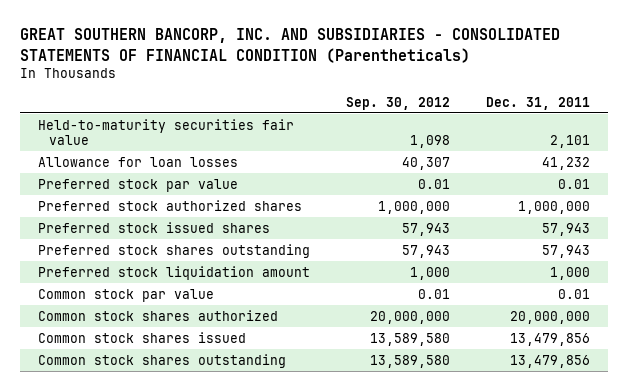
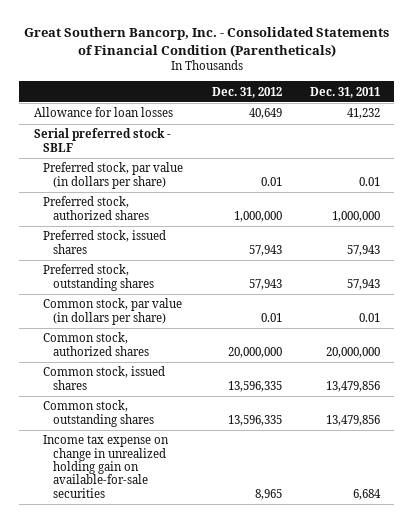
[20,28,561,63] GREAT SOUTHERN BANCORP, INC. AND SUBSIDIARIES - CONSOLIDATED STATEMENTS OF FINANCIAL CONDITION (Parentheticals) -> [23,27,389,57] Great Southern Bancorp, Inc. - Consolidated Statements of Financial Condition (Parentheticals)
[346,96,451,110] Sep. 30, 2012 -> none
none -> [211,86,282,98] Dec. 31, 2012
[38,118,295,146] Held-to-maturity securities fair value -> none
[38,265,311,280] Preferred stock liquidation amount -> none
none -> [33,128,171,152] Serial preferred stock - SBLF
[38,178,239,192] Preferred stock par value -> [43,162,184,189] Preferred stock, par value (in dollars per share)
[38,199,303,211] Preferred stock authorized shares -> [43,196,149,220] Preferred stock, authorized shares
[38,221,271,233] Preferred stock issued shares -> [43,230,167,254] Preferred stock, issued shares
[38,243,311,258] Preferred stock shares outstanding -> [43,264,154,291] Preferred stock, outstanding shares
[38,288,215,302] Common stock par value -> [43,298,183,325] Common stock, par value (in dollars per share)
[38,309,279,321] Common stock shares authorized -> [43,332,149,356] Common stock, authorized shares
[38,331,247,343] Common stock shares issued -> [43,366,166,390] Common stock, issued shares
[38,353,287,368] Common stock shares outstanding -> [43,400,154,427] Common stock, outstanding shares
none -> [43,435,170,498] Income tax expense on change in unrealized holding gain on available-for-sale securities

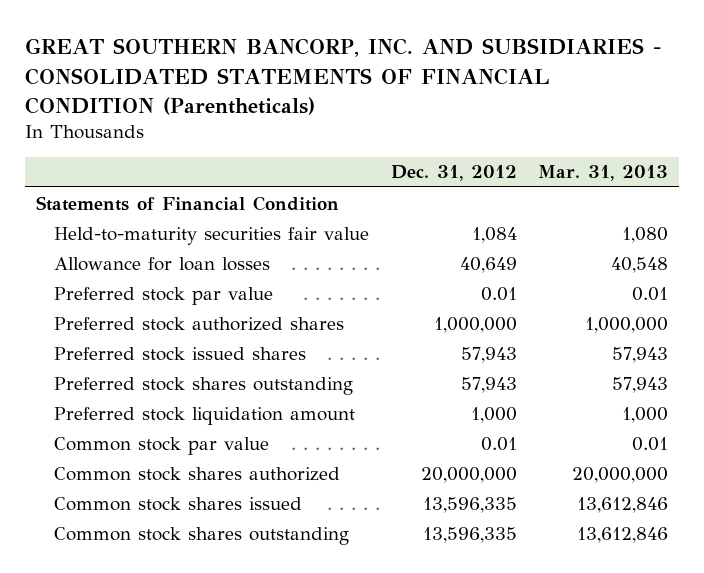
[23,27,389,57] Great Southern Bancorp, Inc. - Consolidated Statements of Financial Condition (Parentheticals) -> [25,38,662,115] GREAT SOUTHERN BANCORP, INC. AND SUBSIDIARIES - CONSOLIDATED STATEMENTS OF FINANCIAL CONDITION (Parentheticals)
[310,86,381,98] Dec. 31, 2011 -> none
none -> [538,165,669,182] Mar. 31, 2013
none -> [36,195,340,211] Statements of Financial Condition
none -> [54,226,370,245] Held-to-maturity securities fair value
[33,128,171,152] Serial preferred stock - SBLF -> none
[43,435,170,498] Income tax expense on change in unrealized holding gain on available-for-sale securities -> none
[43,162,184,189] Preferred stock, par value (in dollars per share) -> [54,286,274,305] Preferred stock par value
[43,196,149,220] Preferred stock, authorized shares -> [54,316,345,331] Preferred stock authorized shares
[43,230,167,254] Preferred stock, issued shares -> [54,346,307,361] Preferred stock issued shares
[43,264,154,291] Preferred stock, outstanding shares -> [54,376,354,395] Preferred stock shares outstanding
none -> [54,406,356,425] Preferred stock liquidation amount
[43,298,183,325] Common stock, par value (in dollars per share) -> [54,436,270,455] Common stock par value
[43,332,149,356] Common stock, authorized shares -> [54,466,341,481] Common stock shares authorized
[43,366,166,390] Common stock, issued shares -> [54,496,303,511] Common stock shares issued
[43,400,154,427] Common stock, outstanding shares -> [54,526,350,545] Common stock shares outstanding

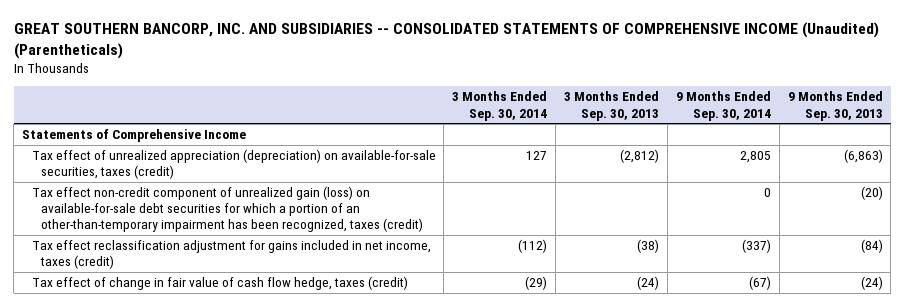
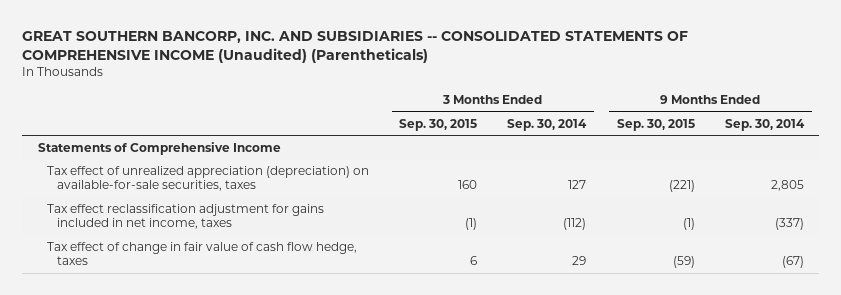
[564,91,660,121] 3 Months Ended Sep. 30, 2013 -> none
[787,91,883,121] 9 Months Ended Sep. 30, 2013 -> none
none -> [399,118,478,131] Sep. 30, 2015
none -> [616,118,695,131] Sep. 30, 2015
[31,186,424,233] Tax effect non-credit component of unrealized gain (loss) on available-for-sale debt securities for which a portion of an other-than-temporary impairment has been recognized, taxes (credit) -> none
[31,149,436,180] Tax effect of unrealized appreciation (depreciation) on available-for-sale securities, taxes (credit) -> [47,165,370,192] Tax effect of unrealized appreciation (depreciation) on available-for-sale securities, taxes
[31,240,431,270] Tax effect reclassification adjustment for gains included in net income, taxes (credit) -> [47,203,325,230] Tax effect reclassification adjustment for gains included in net income, taxes
[31,276,408,291] Tax effect of change in fair value of cash flow hedge, taxes (credit) -> [47,241,358,266] Tax effect of change in fair value of cash flow hedge, taxes
[525,276,548,291] (29) -> [572,256,587,266] 29

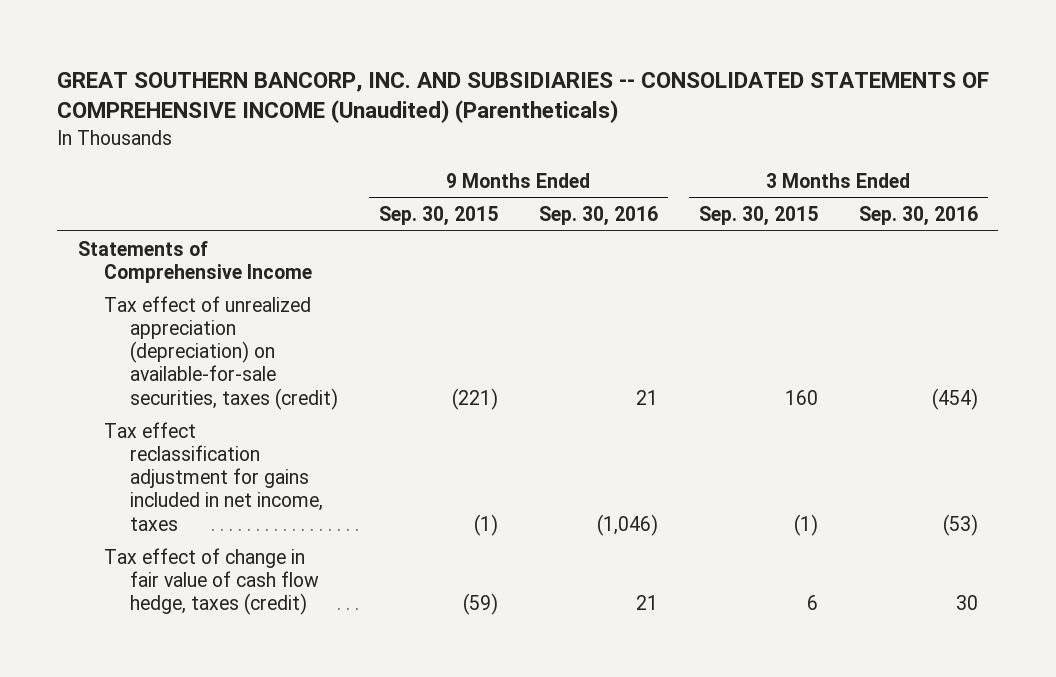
[507,118,588,131] Sep. 30, 2014 -> none
[724,118,805,131] Sep. 30, 2014 -> none
none -> [538,206,658,227] Sep. 30, 2016
none -> [858,206,978,227] Sep. 30, 2016
[47,165,370,192] Tax effect of unrealized appreciation (depreciation) on available-for-sale securities, taxes -> [103,295,339,410] Tax effect of unrealized appreciation (depreciation) on available-for-sale securities, taxes (credit)
[47,241,358,266] Tax effect of change in fair value of cash flow hedge, taxes -> [103,547,320,616] Tax effect of change in fair value of cash flow hedge, taxes (credit)

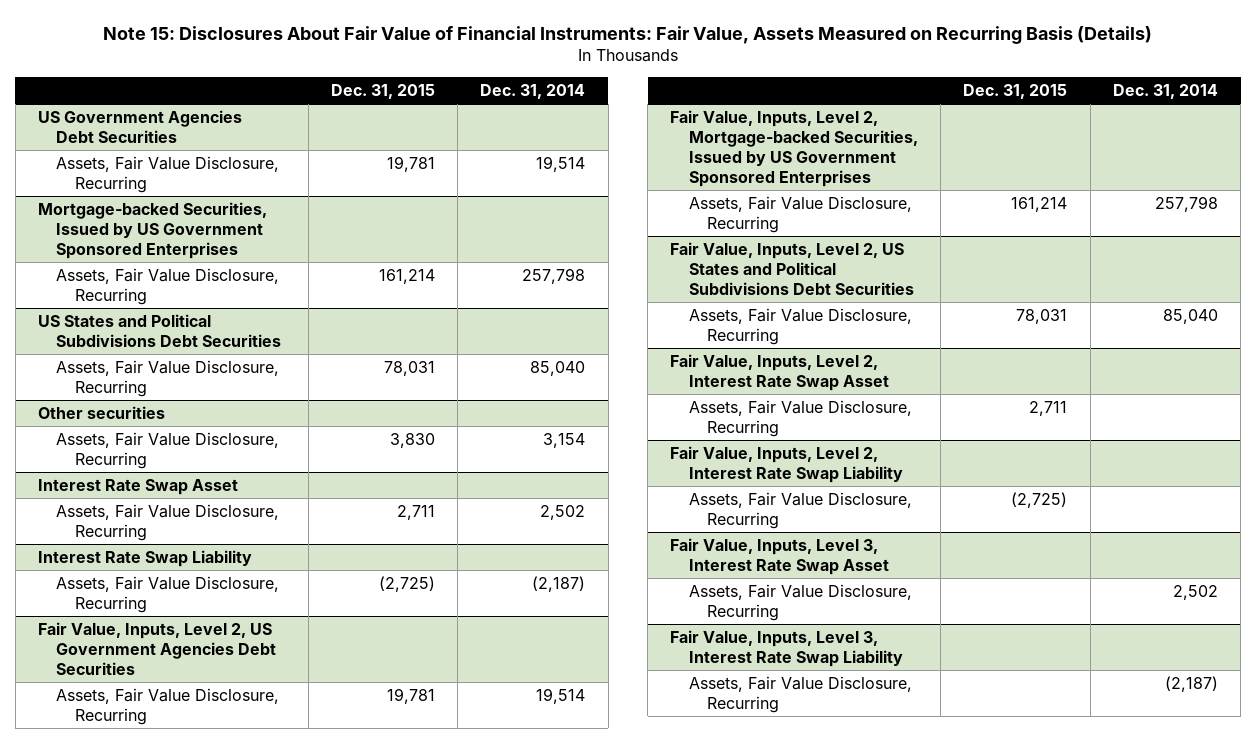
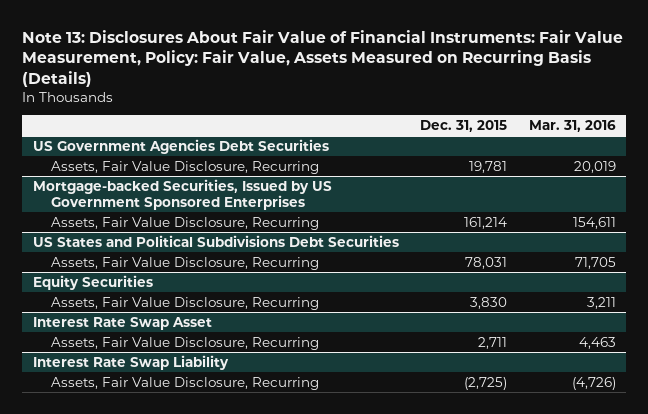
[102,25,1152,44] Note 15: Disclosures About Fair Value of Financial Instruments: Fair Value, Assets Measured on Recurring Basis (Details) -> [22,29,624,87] Note 13: Disclosures About Fair Value of Financial Instruments: Fair Value Measurement, Policy: Fair Value, Assets Measured on Recurring Basis (Details)
[480,83,586,99] Dec. 31, 2014 -> none
none -> [528,119,616,132] Mar. 31, 2016
[37,405,165,419] Other securities -> none
none -> [32,274,153,290] Equity Securities
[37,621,277,676] Fair Value, Inputs, Level 2, US Government Agencies Debt Securities -> none
[56,687,280,725] Assets, Fair Value Disclosure, Recurring -> none
[670,109,918,188] Fair Value, Inputs, Level 2, Mortgage-backed Securities, Issued by US Government Sponsored Enterprises -> none
[688,195,912,233] Assets, Fair Value Disclosure, Recurring -> none
[670,241,914,296] Fair Value, Inputs, Level 2, US States and Political Subdivisions Debt Securities -> none
[688,307,912,345] Assets, Fair Value Disclosure, Recurring -> none
[670,353,889,391] Fair Value, Inputs, Level 2, Interest Rate Swap Asset -> none
[688,399,912,437] Assets, Fair Value Disclosure, Recurring -> none
[670,445,903,483] Fair Value, Inputs, Level 2, Interest Rate Swap Liability -> none
[688,491,912,529] Assets, Fair Value Disclosure, Recurring -> none
[670,537,889,575] Fair Value, Inputs, Level 3, Interest Rate Swap Asset -> none
[688,583,912,621] Assets, Fair Value Disclosure, Recurring -> none
[670,629,903,667] Fair Value, Inputs, Level 3, Interest Rate Swap Liability -> none
[688,675,912,713] Assets, Fair Value Disclosure, Recurring -> none

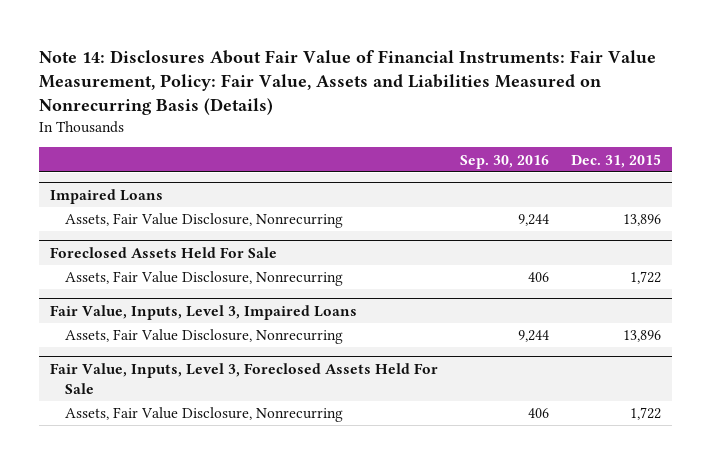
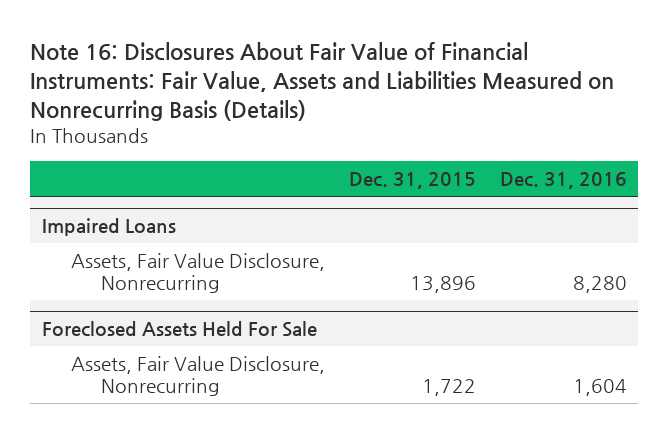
[39,50,657,115] Note 14: Disclosures About Fair Value of Financial Instruments: Fair Value Measurement, Policy: Fair Value, Assets and Liabilities Measured on Nonrecurring Basis (Details) -> [29,42,614,122] Note 16: Disclosures About Fair Value of Financial Instruments: Fair Value, Assets and Liabilities Measured on Nonrecurring Basis (Details)
[459,154,549,169] Sep. 30, 2016 -> none
none -> [499,172,627,190] Dec. 31, 2016
[49,305,357,321] Fair Value, Inputs, Level 3, Impaired Loans -> none
[65,329,344,345] Assets, Fair Value Disclosure, Nonrecurring -> none
[49,363,438,394] Fair Value, Inputs, Level 3, Foreclosed Assets Held For Sale -> none
[65,407,344,423] Assets, Fair Value Disclosure, Nonrecurring -> none

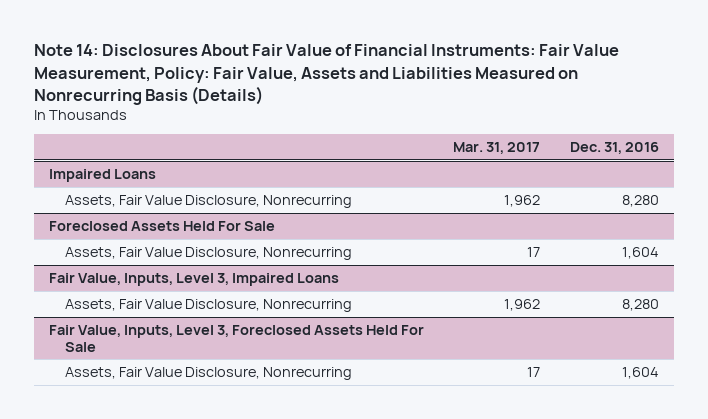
[29,42,614,122] Note 16: Disclosures About Fair Value of Financial Instruments: Fair Value, Assets and Liabilities Measured on Nonrecurring Basis (Details) -> [34,44,620,105] Note 14: Disclosures About Fair Value of Financial Instruments: Fair Value Measurement, Policy: Fair Value, Assets and Liabilities Measured on Nonrecurring Basis (Details)
[349,172,477,190] Dec. 31, 2015 -> none
none -> [453,142,541,155] Mar. 31, 2017
none -> [48,272,339,286] Fair Value, Inputs, Level 3, Impaired Loans
none -> [64,298,352,312] Assets, Fair Value Disclosure, Nonrecurring
none -> [48,324,424,352] Fair Value, Inputs, Level 3, Foreclosed Assets Held For Sale
none -> [64,366,352,380] Assets, Fair Value Disclosure, Nonrecurring

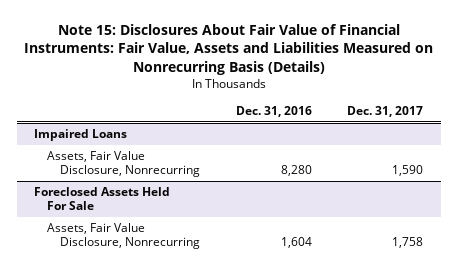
[34,44,620,105] Note 14: Disclosures About Fair Value of Financial Instruments: Fair Value Measurement, Policy: Fair Value, Assets and Liabilities Measured on Nonrecurring Basis (Details) -> [23,23,433,75] Note 15: Disclosures About Fair Value of Financial Instruments: Fair Value, Assets and Liabilities Measured on Nonrecurring Basis (Details)
[453,142,541,155] Mar. 31, 2017 -> none
none -> [347,105,424,117] Dec. 31, 2017
[48,272,339,286] Fair Value, Inputs, Level 3, Impaired Loans -> none
[64,298,352,312] Assets, Fair Value Disclosure, Nonrecurring -> none
[48,324,424,352] Fair Value, Inputs, Level 3, Foreclosed Assets Held For Sale -> none
[64,366,352,380] Assets, Fair Value Disclosure, Nonrecurring -> none

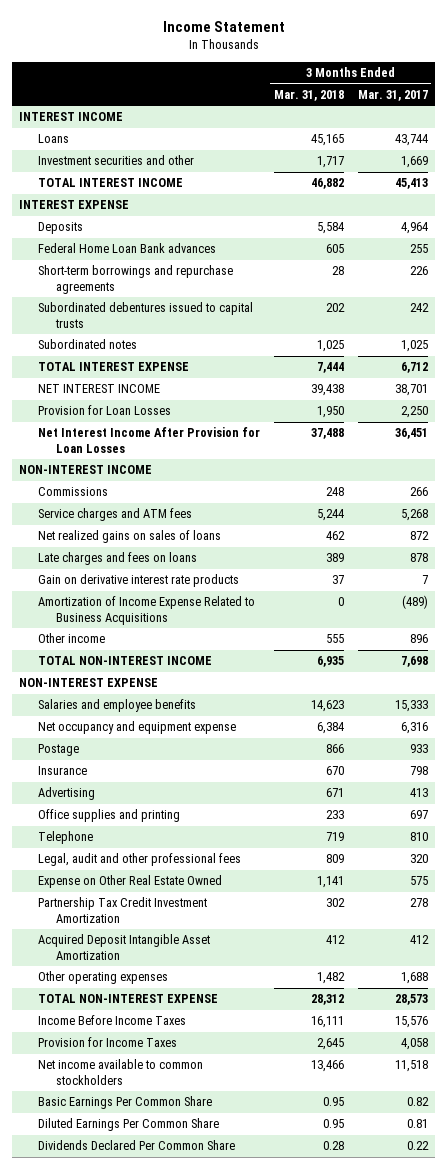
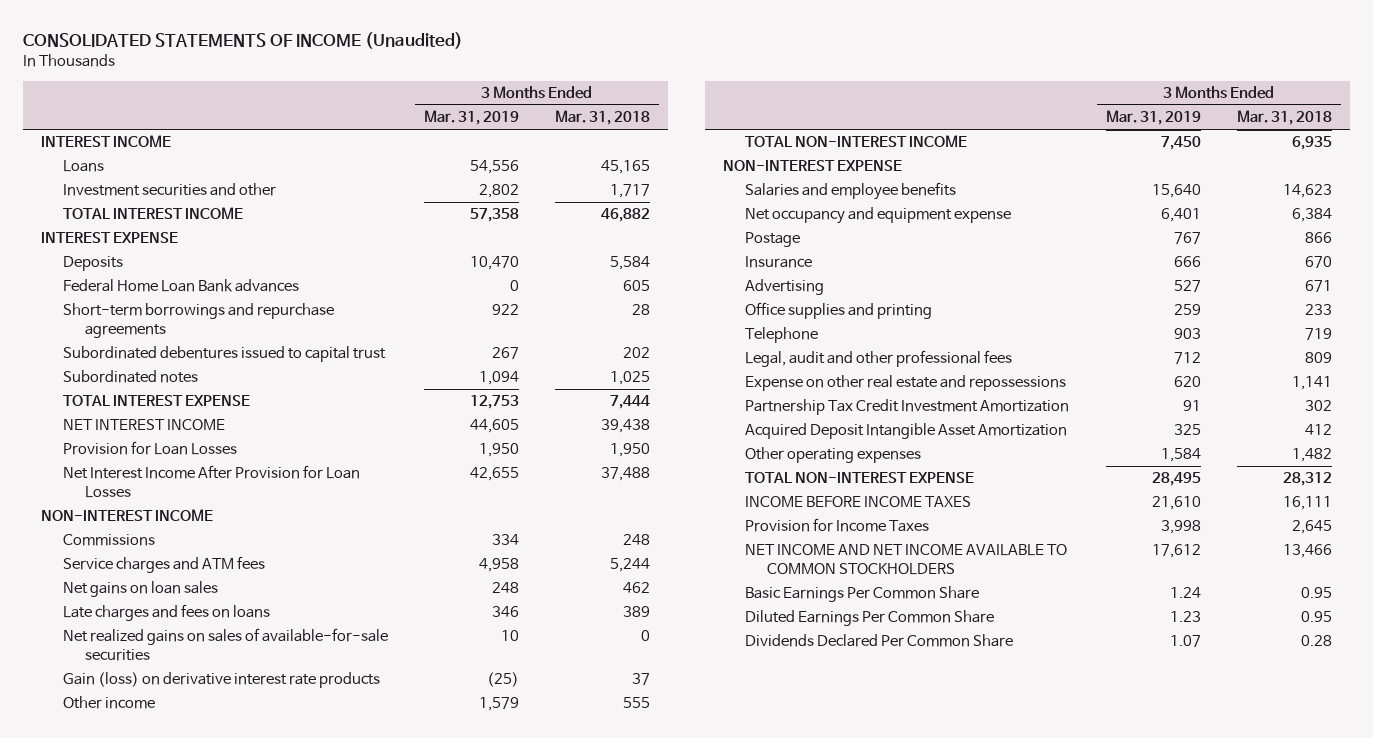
[162,21,285,33] Income Statement -> [22,31,463,49] CONSOLIDATED STATEMENTS OF INCOME (Unaudited)
[357,89,428,101] Mar. 31, 2017 -> none
none -> [424,110,520,126] Mar. 31, 2019
[37,302,253,329] Subordinated debentures issued to capital trusts -> [62,346,386,363] Subordinated debentures issued to capital trust
[37,530,221,544] Net realized gains on sales of loans -> [62,581,218,598] Net gains on loan sales
[37,596,255,626] Amortization of Income Expense Related to Business Acquisitions -> none
none -> [62,628,388,662] Net realized gains on sales of available-for-sale securities
[37,574,239,588] Gain on derivative interest rate products -> [62,672,380,689] Gain (loss) on derivative interest rate products
[37,875,222,889] Expense on Other Real Estate Owned -> [745,375,1067,392] Expense on other real estate and repossessions
[37,1015,186,1026] Income Before Income Taxes -> [745,496,972,509] INCOME BEFORE INCOME TAXES
[37,1059,203,1086] Net income available to common stockholders -> [745,544,1068,576] NET INCOME AND NET INCOME AVAILABLE TO COMMON STOCKHOLDERS

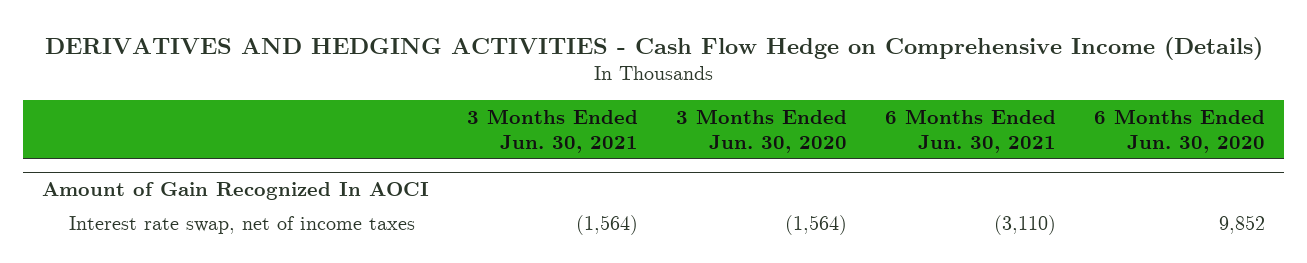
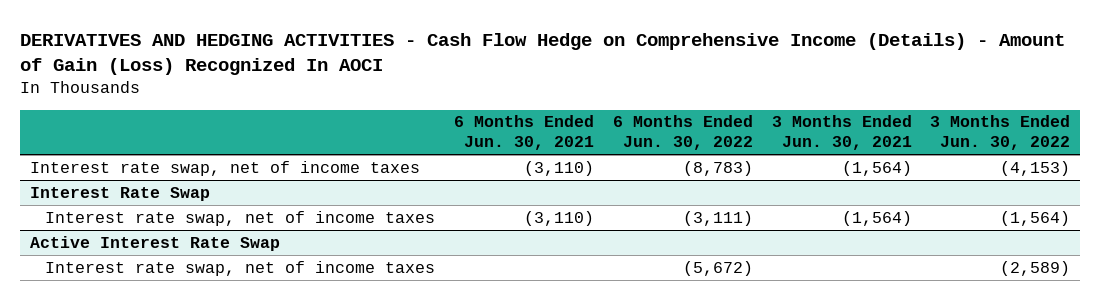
[44,36,1263,60] DERIVATIVES AND HEDGING ACTIVITIES - Cash Flow Hedge on Comprehensive Income (Details) -> [20,32,1066,76] DERIVATIVES AND HEDGING ACTIVITIES - Cash Flow Hedge on Comprehensive Income (Details) - Amount of Gain (Loss) Recognized In AOCI
[676,108,848,153] 3 Months Ended Jun. 30, 2020 -> none
[1094,108,1266,153] 6 Months Ended Jun. 30, 2020 -> none
none -> [612,115,753,151] 6 Months Ended Jun. 30, 2022
none -> [930,115,1071,151] 3 Months Ended Jun. 30, 2022
[41,182,429,201] Amount of Gain Recognized In AOCI -> none
none -> [29,186,210,201] Interest Rate Swap
none -> [45,210,436,226] Interest rate swap, net of income taxes
none -> [29,235,280,251] Active Interest Rate Swap
none -> [45,260,436,276] Interest rate swap, net of income taxes

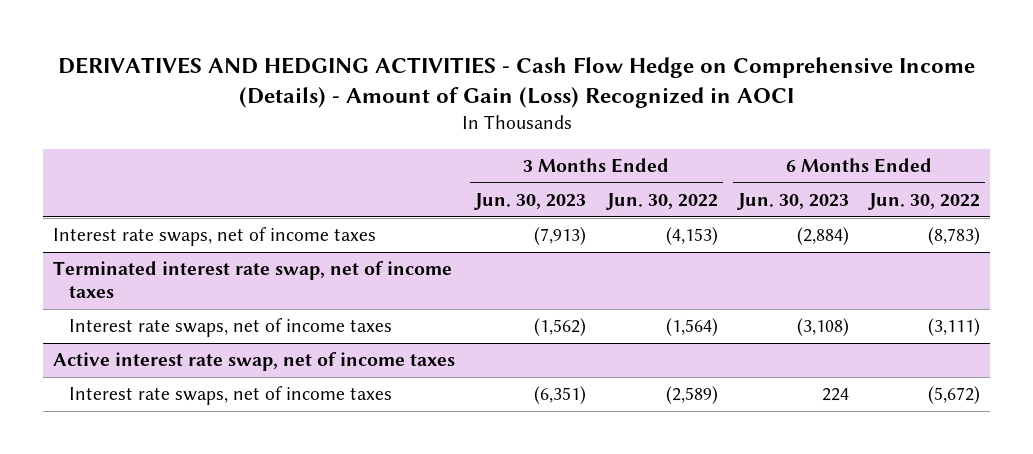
[20,32,1066,76] DERIVATIVES AND HEDGING ACTIVITIES - Cash Flow Hedge on Comprehensive Income (Details) - Amount of Gain (Loss) Recognized In AOCI -> [57,57,975,109] DERIVATIVES AND HEDGING ACTIVITIES - Cash Flow Hedge on Comprehensive Income (Details) - Amount of Gain (Loss) Recognized in AOCI
[454,115,595,151] 6 Months Ended Jun. 30, 2021 -> none
[771,115,912,151] 3 Months Ended Jun. 30, 2021 -> none
none -> [474,192,587,210] Jun. 30, 2023
none -> [736,192,849,210] Jun. 30, 2023
[29,160,420,176] Interest rate swap, net of income taxes -> [53,227,377,247] Interest rate swaps, net of income taxes
[29,186,210,201] Interest Rate Swap -> [53,261,453,298] Terminated interest rate swap, net of income taxes
[45,210,436,226] Interest rate swap, net of income taxes -> [68,318,392,338] Interest rate swaps, net of income taxes
[29,235,280,251] Active Interest Rate Swap -> [53,352,456,372] Active interest rate swap, net of income taxes
[45,260,436,276] Interest rate swap, net of income taxes -> [68,386,392,406] Interest rate swaps, net of income taxes

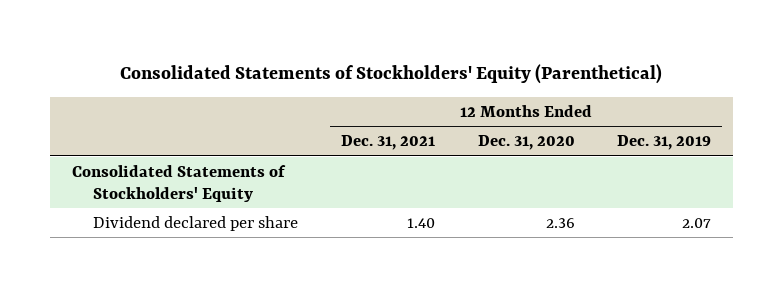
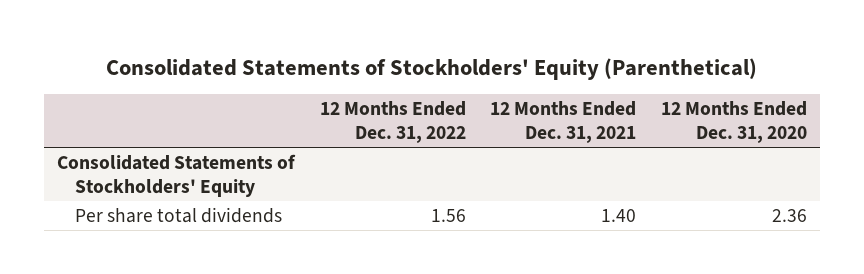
[617,135,712,151] Dec. 31, 2019 -> none
none -> [319,101,466,144] 12 Months Ended Dec. 31, 2022
[93,215,299,231] Dividend declared per share -> [74,206,282,223] Per share total dividends

